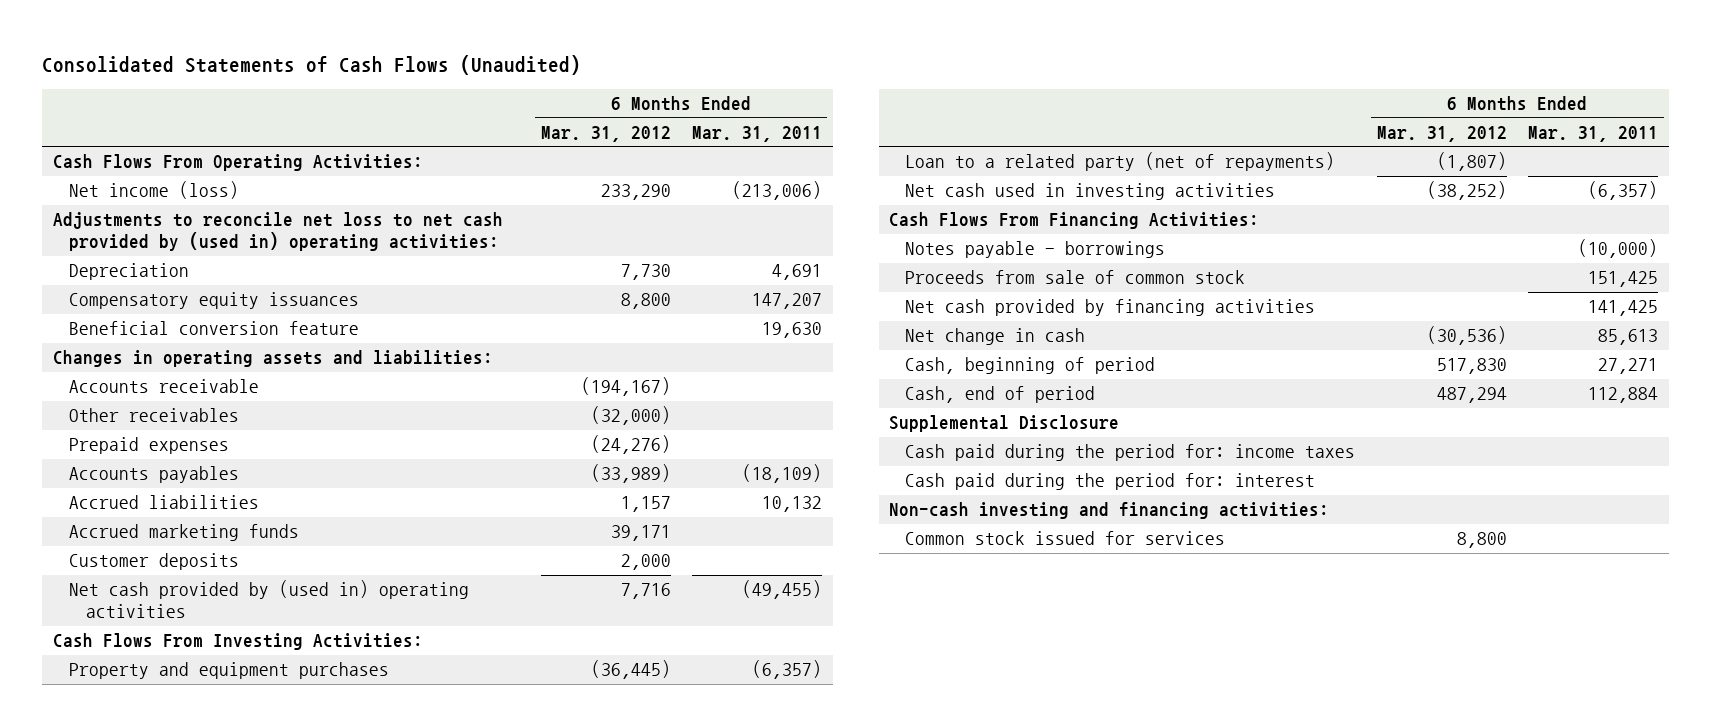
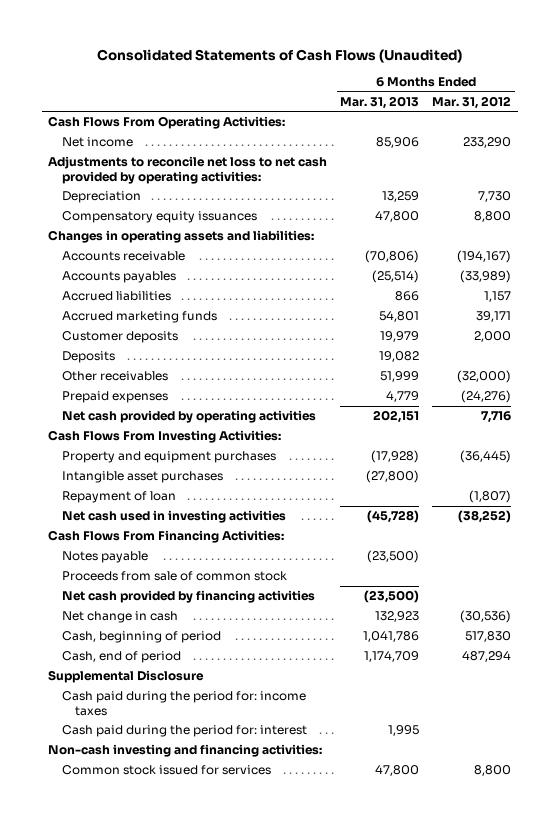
[692,125,823,142] Mar. 31, 2011 -> none
none -> [340,95,420,109] Mar. 31, 2013
[69,181,240,200] Net income (loss) -> [61,137,133,148] Net income
[53,212,504,252] Adjustments to reconcile net loss to net cash provided by (used in) operating activities: -> [48,156,328,184] Adjustments to reconcile net loss to net cash provided by operating activities:
[69,321,360,336] Beneficial conversion feature -> none
none -> [61,351,115,364] Deposits
[69,408,240,423] Other receivables -> [61,371,168,382] Other receivables
[69,437,230,455] Prepaid expenses -> [61,391,168,404] Prepaid expenses
[69,580,470,619] Net cash provided by (used in) operating activities -> [61,410,316,424] Net cash provided by operating activities
none -> [61,471,223,484] Intangible asset purchases
[905,152,1336,172] Loan to a related party (net of repayments) -> [61,491,176,504] Repayment of loan
[905,241,1166,259] Notes payable - borrowings -> [61,551,148,564] Notes payable

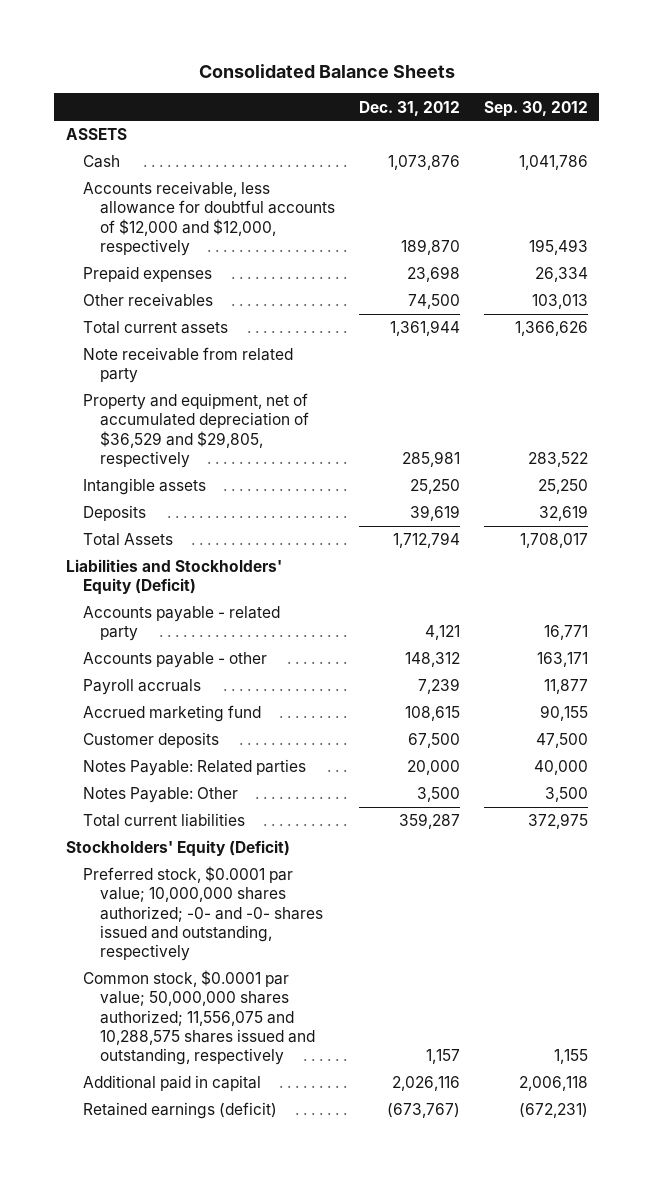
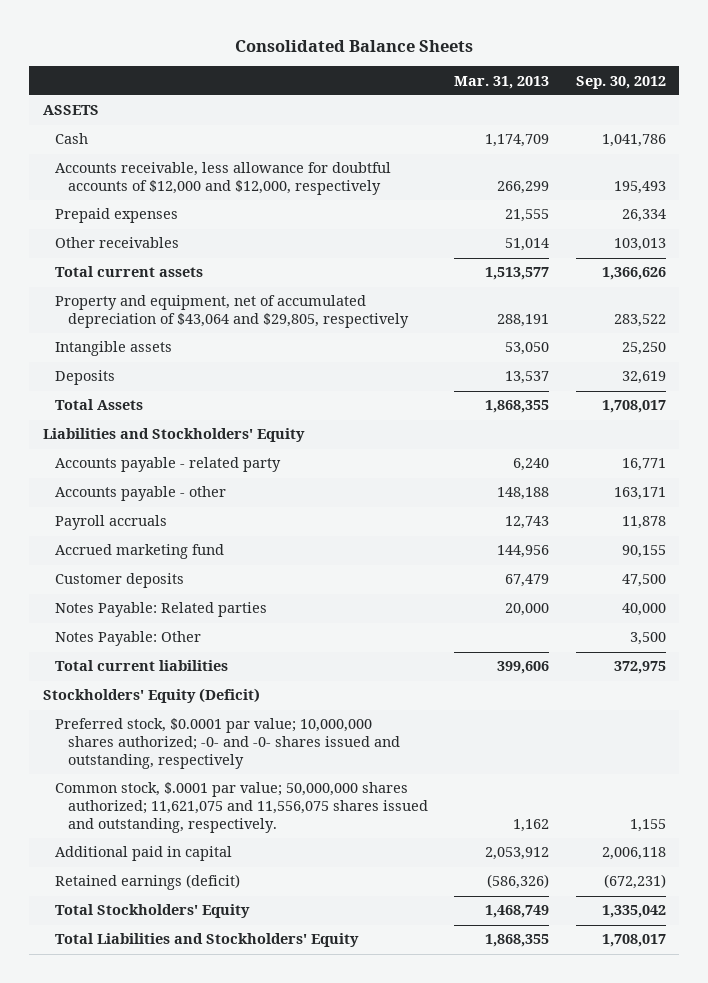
[359,100,461,116] Dec. 31, 2012 -> none
none -> [454,75,550,89] Mar. 31, 2013
[83,347,294,384] Note receivable from related party -> none
[83,393,310,468] Property and equipment, net of accumulated depreciation of $36,529 and $29,805, respectively -> [55,295,409,329] Property and equipment, net of accumulated depreciation of $43,064 and $29,805, respectively
[65,559,282,596] Liabilities and Stockholders' Equity (Deficit) -> [42,428,305,443] Liabilities and Stockholders' Equity
[543,679,588,695] 11,877 -> [621,516,666,530] 11,878
[83,970,316,1066] Common stock, $0.0001 par value; 50,000,000 shares authorized; 11,556,075 and 10,288,575 shares issued and outstanding, respectively -> [55,782,428,833] Common stock, $.0001 par value; 50,000,000 shares authorized; 11,621,075 and 11,556,075 shares issued and outstanding, respectively.
none -> [55,904,251,919] Total Stockholders' Equity
none -> [55,933,360,948] Total Liabilities and Stockholders' Equity

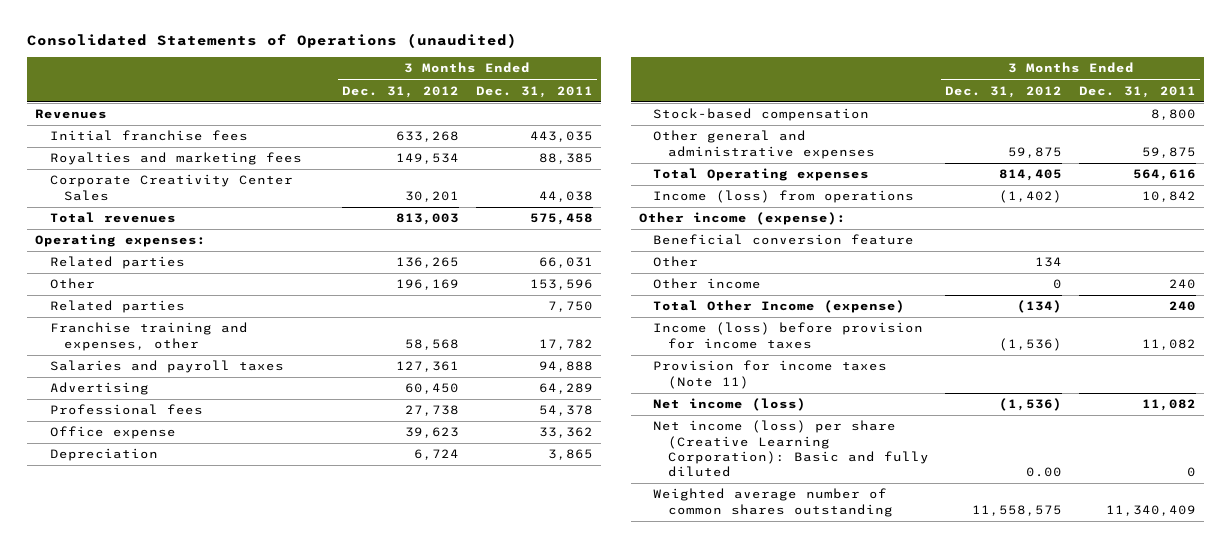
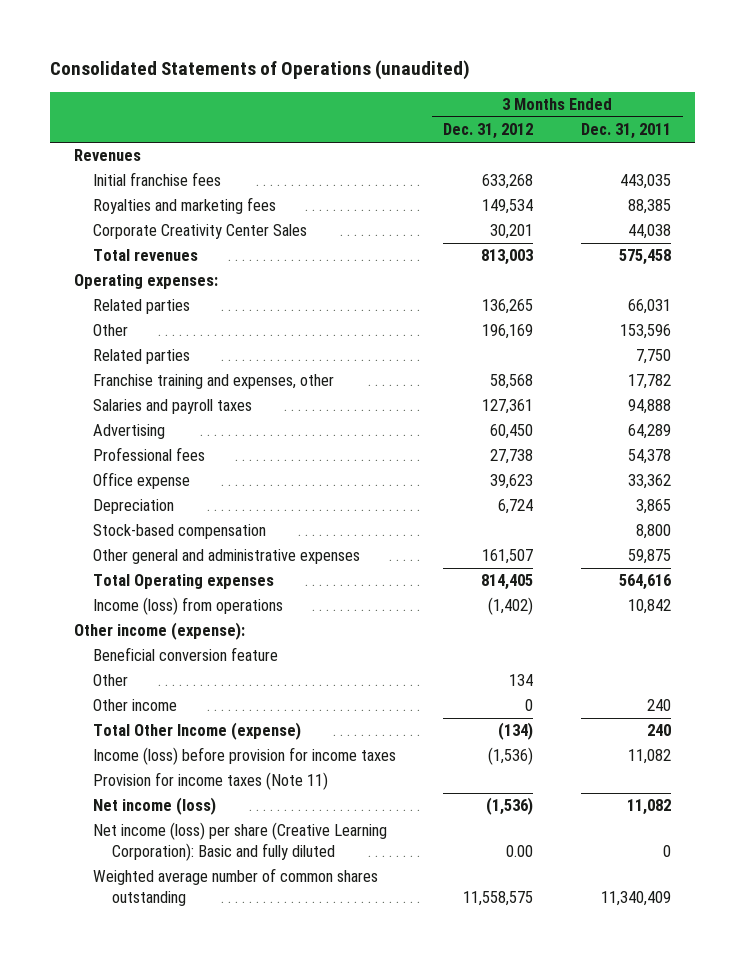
[1008,146,1063,158] 59,875 -> [482,549,534,565] 161,507

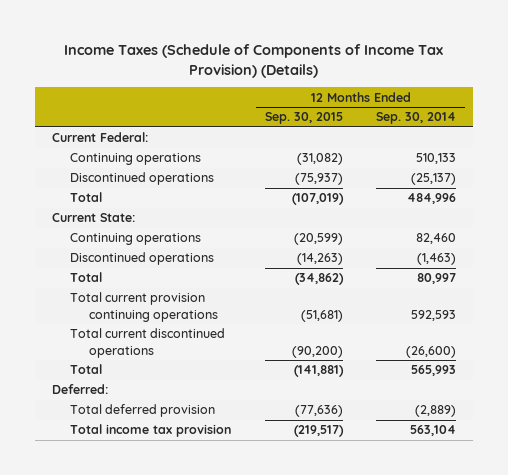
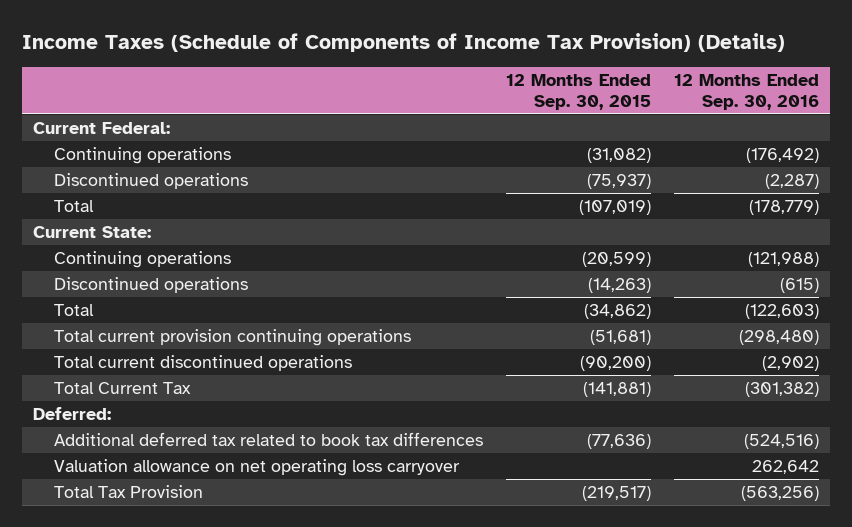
[376,112,457,125] Sep. 30, 2014 -> none
none -> [673,73,819,110] 12 Months Ended Sep. 30, 2016
[70,364,103,375] Total -> [54,381,192,394] Total Current Tax
[70,404,216,418] Total deferred provision -> [54,431,484,446] Additional deferred tax related to book tax differences
none -> [54,458,461,476] Valuation allowance on net operating loss carryover
[70,424,232,438] Total income tax provision -> [54,484,204,498] Total Tax Provision

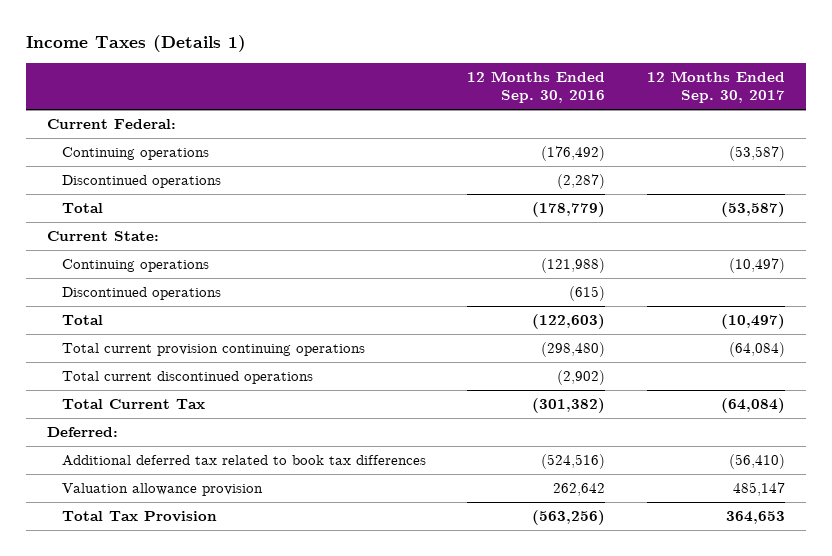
[21,33,785,53] Income Taxes (Schedule of Components of Income Tax Provision) (Details) -> [25,35,246,53] Income Taxes (Details 1)
[505,73,651,110] 12 Months Ended Sep. 30, 2015 -> none
none -> [647,70,786,104] 12 Months Ended Sep. 30, 2017
[54,458,461,476] Valuation allowance on net operating loss carryover -> [61,482,263,496] Valuation allowance provision

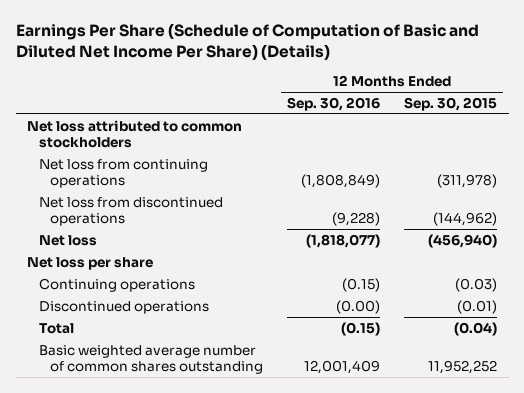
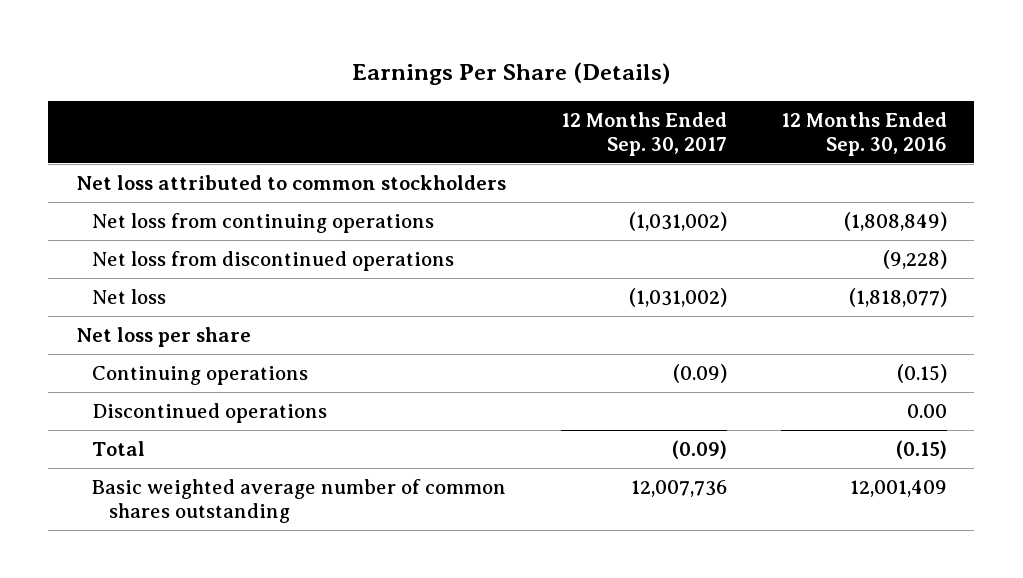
[15,23,479,60] Earnings Per Share (Schedule of Computation of Basic and Diluted Net Income Per Share) (Details) -> [352,62,671,86] Earnings Per Share (Details)
[403,96,497,111] Sep. 30, 2015 -> none
none -> [560,112,727,156] 12 Months Ended Sep. 30, 2017
[335,299,380,314] (0.00) -> [907,403,948,418] 0.00

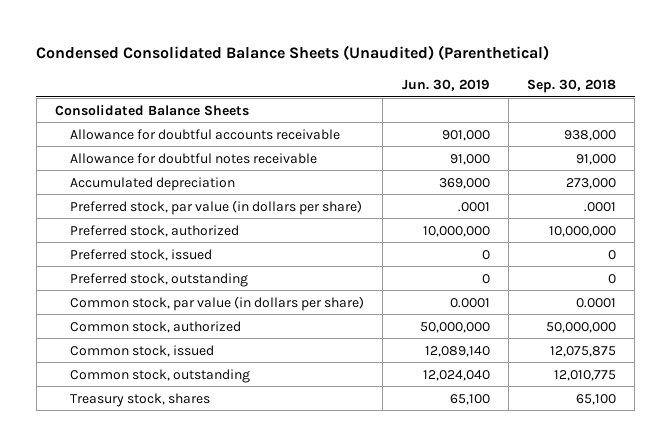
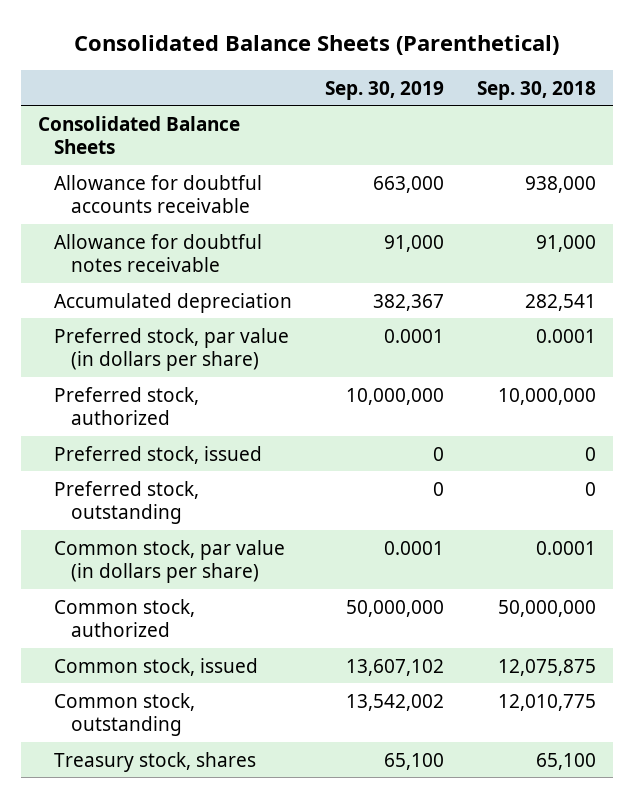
[36,45,550,61] Condensed Consolidated Balance Sheets (Unaudited) (Parenthetical) -> [73,34,559,55] Consolidated Balance Sheets (Parenthetical)
[401,79,490,92] Jun. 30, 2019 -> none
none -> [325,80,445,100] Sep. 30, 2019
[566,177,617,189] 273,000 -> [525,293,597,311] 282,541
[584,201,617,212] .0001 -> [536,328,597,343] 0.0001

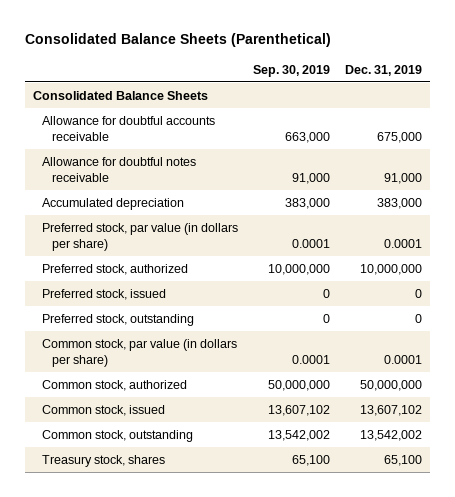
[477,80,597,100] Sep. 30, 2018 -> none
none -> [345,64,423,76] Dec. 31, 2019
[373,293,445,311] 382,367 -> [285,197,331,209] 383,000

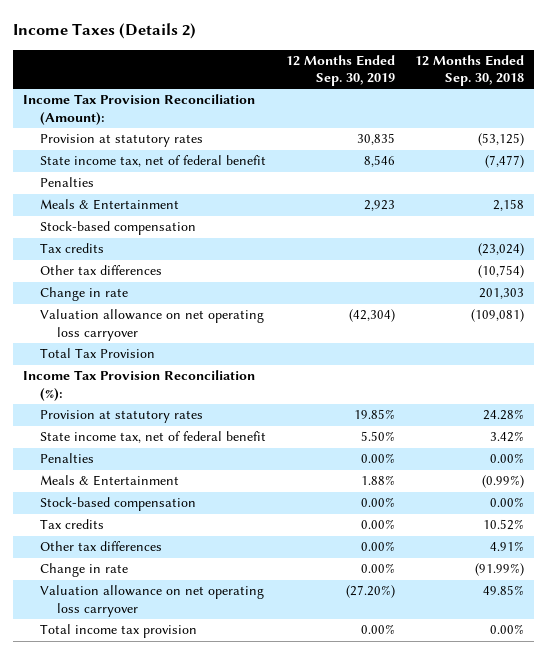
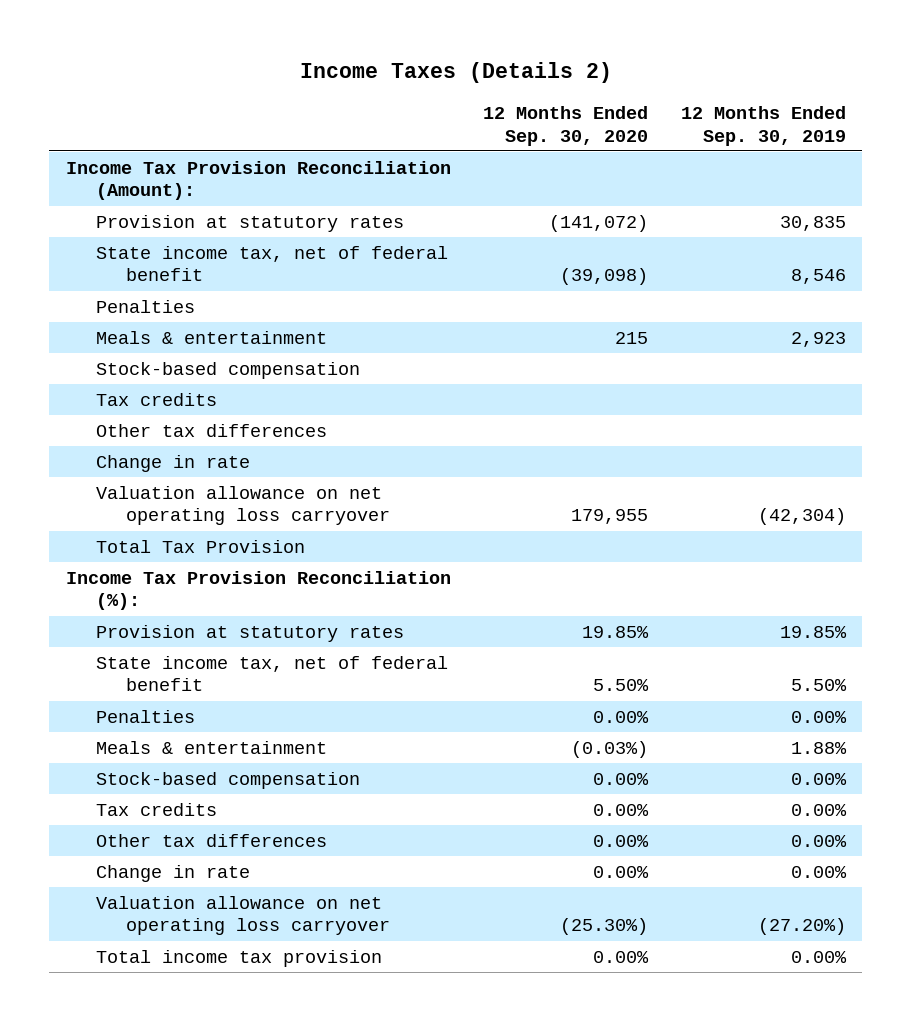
[414,55,524,87] 12 Months Ended Sep. 30, 2018 -> none
none -> [483,105,649,146] 12 Months Ended Sep. 30, 2020
[40,199,180,211] Meals & Entertainment -> [95,330,327,344] Meals & entertainment
[40,475,180,487] Meals & Entertainment -> [95,740,327,754] Meals & entertainment

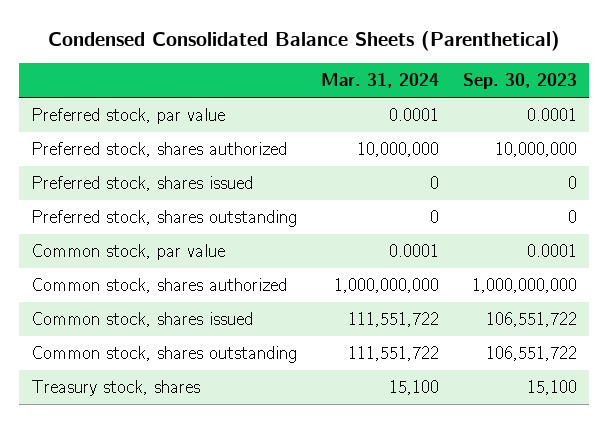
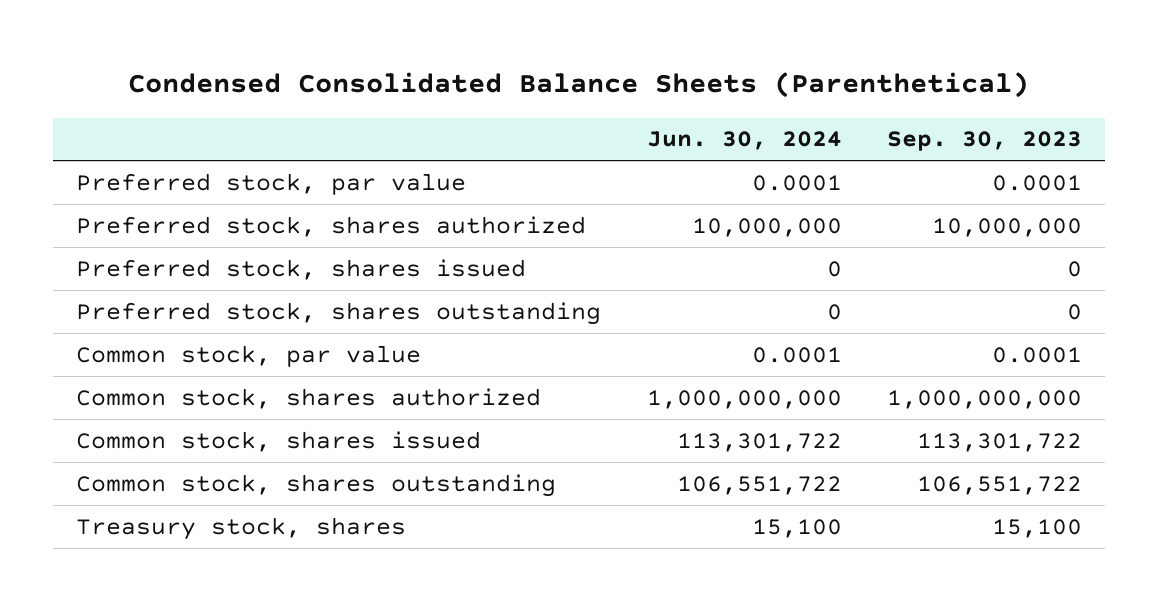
[320,73,439,89] Mar. 31, 2024 -> none
none -> [646,131,842,151] Jun. 30, 2024
[485,312,577,328] 106,551,722 -> [917,432,1083,452] 113,301,722

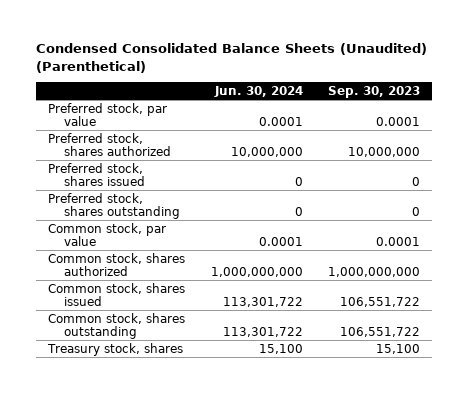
[128,72,1030,99] Condensed Consolidated Balance Sheets (Parenthetical) -> [35,43,427,73] Condensed Consolidated Balance Sheets (Unaudited) (Parenthetical)
[917,432,1083,452] 113,301,722 -> [339,296,420,307] 106,551,722
[676,475,842,495] 106,551,722 -> [222,326,303,337] 113,301,722

